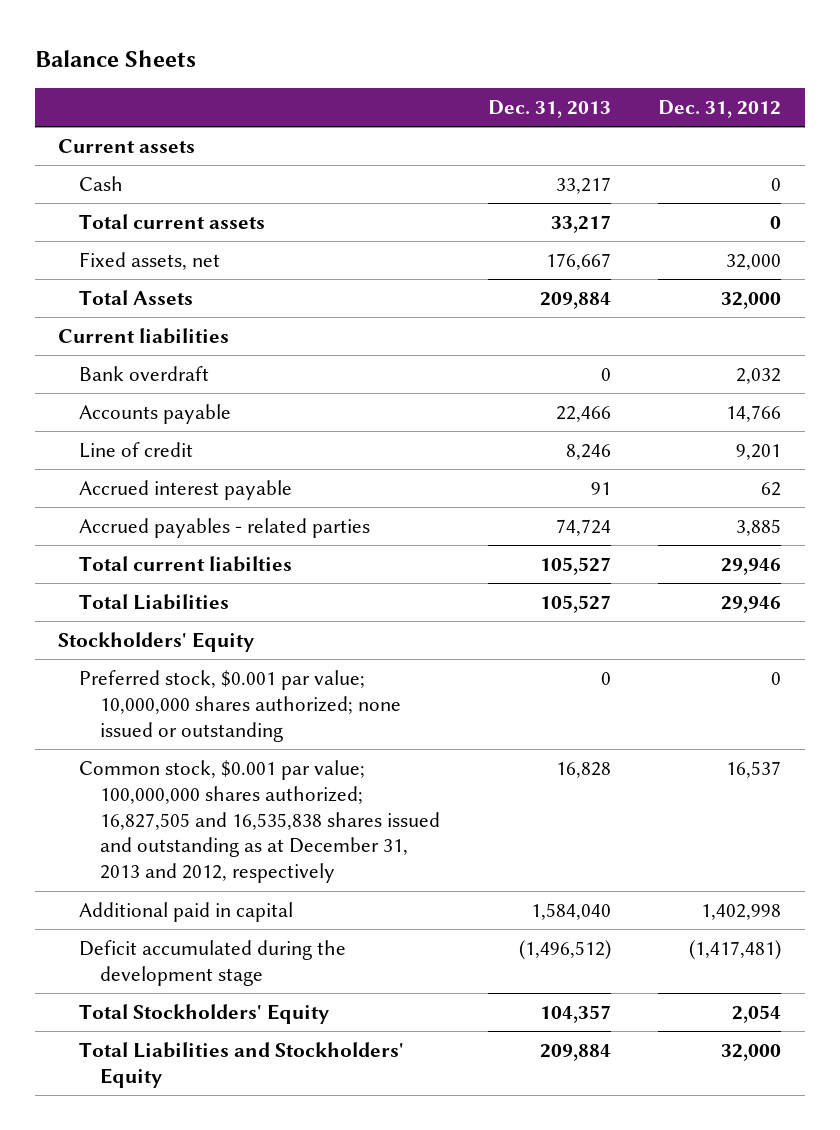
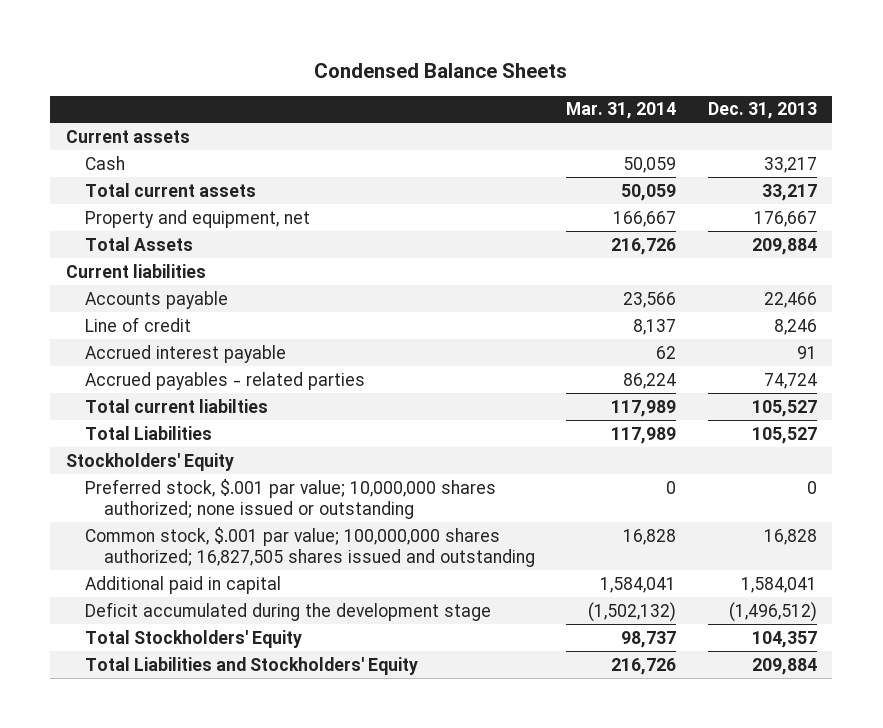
[34,50,196,68] Balance Sheets -> [314,62,568,78] Condensed Balance Sheets
[658,99,782,118] Dec. 31, 2012 -> none
none -> [566,102,677,120] Mar. 31, 2014
[79,252,221,271] Fixed assets, net -> [84,209,310,228] Property and equipment, net
[79,366,210,382] Bank overdraft -> none
[79,670,402,742] Preferred stock, $0.001 par value; 10,000,000 shares authorized; none issued or outstanding -> [84,478,496,519] Preferred stock, $.001 par value; 10,000,000 shares authorized; none issued or outstanding
[79,760,441,884] Common stock, $0.001 par value; 100,000,000 shares authorized; 16,827,505 and 16,535,838 shares issued and outstanding as at December 31, 2013 and 2012, respectively -> [84,526,535,567] Common stock, $.001 par value; 100,000,000 shares authorized; 16,827,505 shares issued and outstanding
[530,903,611,921] 1,584,040 -> [740,576,817,593] 1,584,041

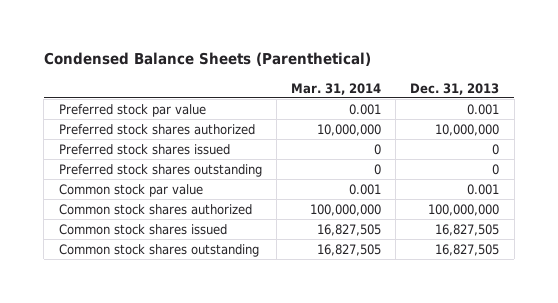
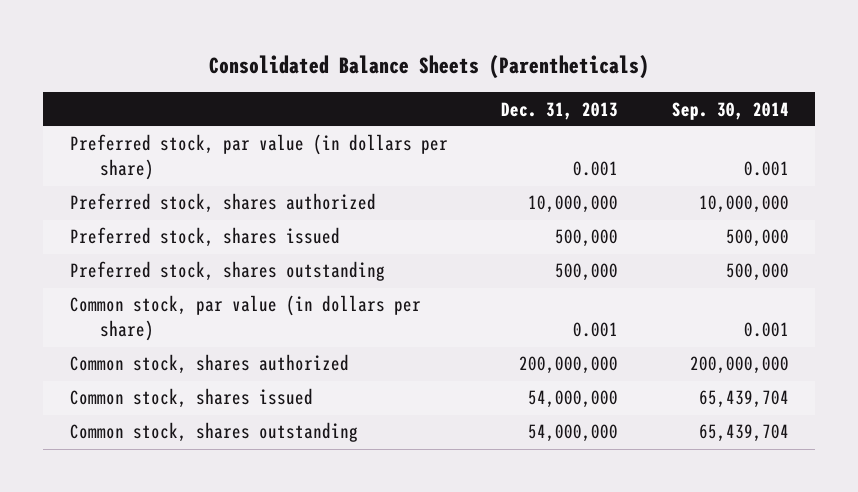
[43,52,371,67] Condensed Balance Sheets (Parenthetical) -> [209,54,650,79] Consolidated Balance Sheets (Parentheticals)
[291,82,382,95] Mar. 31, 2014 -> none
none -> [671,101,789,120] Sep. 30, 2014
[58,103,206,117] Preferred stock par value -> [69,134,448,181] Preferred stock, par value (in dollars per share)
[58,123,255,135] Preferred stock shares authorized -> [69,193,376,214] Preferred stock, shares authorized
[58,143,230,155] Preferred stock shares issued -> [69,227,340,248] Preferred stock, shares issued
[492,143,500,155] 0 -> [555,229,619,248] 500,000
[58,163,262,177] Preferred stock shares outstanding -> [69,261,385,282] Preferred stock, shares outstanding
[492,163,500,175] 0 -> [555,263,619,282] 500,000
[58,183,203,197] Common stock par value -> [69,295,421,342] Common stock, par value (in dollars per share)
[58,203,252,215] Common stock shares authorized -> [69,354,349,375] Common stock, shares authorized
[428,203,500,216] 100,000,000 -> [519,356,619,375] 200,000,000
[58,223,227,235] Common stock shares issued -> [69,388,313,409] Common stock, shares issued
[435,223,500,236] 16,827,505 -> [528,390,619,409] 54,000,000
[58,243,259,257] Common stock shares outstanding -> [69,422,358,443] Common stock, shares outstanding
[435,243,500,256] 16,827,505 -> [528,424,619,443] 54,000,000

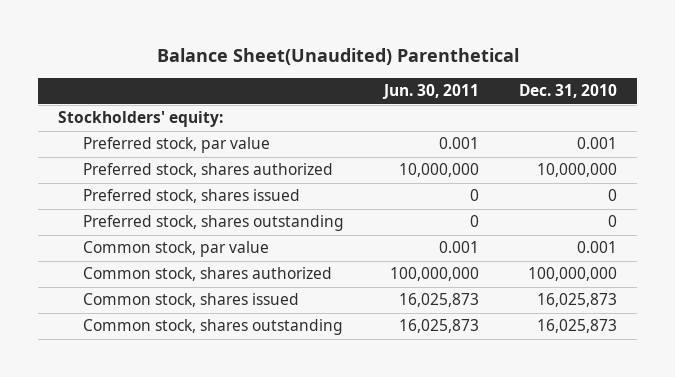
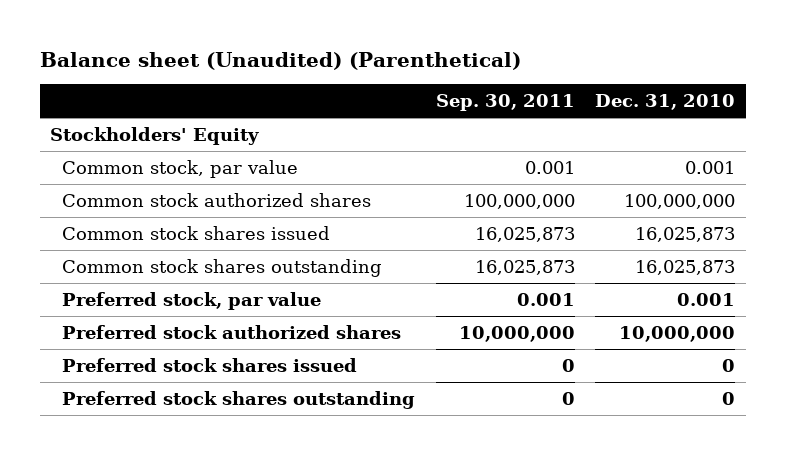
[156,48,519,66] Balance Sheet(Unaudited) Parenthetical -> [40,51,522,70] Balance sheet (Unaudited) (Parenthetical)
[382,84,480,100] Jun. 30, 2011 -> none
none -> [435,93,575,111] Sep. 30, 2011
[82,163,333,178] Preferred stock, shares authorized -> none
[82,189,300,204] Preferred stock, shares issued -> none
[82,215,344,232] Preferred stock, shares outstanding -> none
[58,111,224,128] Stockholders' equity: -> [50,126,260,145] Stockholders' Equity
[82,267,332,282] Common stock, shares authorized -> [62,192,372,207] Common stock authorized shares
[82,293,299,308] Common stock, shares issued -> [62,225,331,240] Common stock shares issued
[82,319,343,336] Common stock, shares outstanding -> [62,258,383,277] Common stock shares outstanding
[82,137,270,154] Preferred stock, par value -> [62,291,322,310] Preferred stock, par value
none -> [62,324,402,339] Preferred stock authorized shares
none -> [62,357,358,372] Preferred stock shares issued
none -> [62,390,416,409] Preferred stock shares outstanding

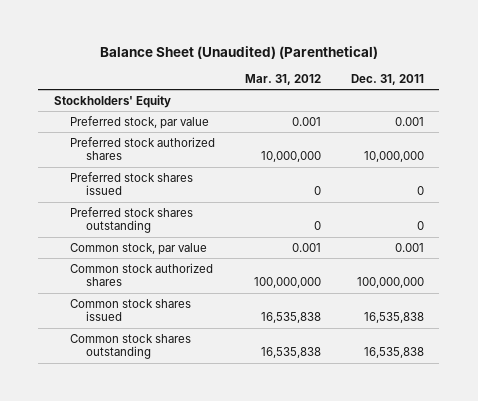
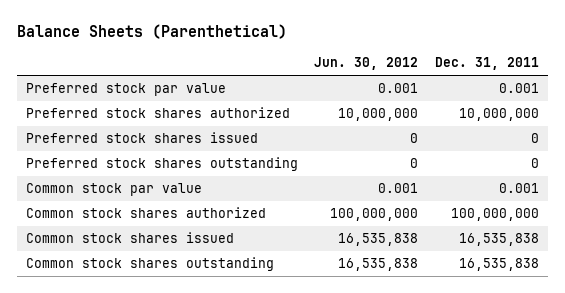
[99,45,378,59] Balance Sheet (Unaudited) (Parenthetical) -> [17,24,288,40] Balance Sheets (Parenthetical)
[244,74,321,86] Mar. 31, 2012 -> none
none -> [314,57,419,71] Jun. 30, 2012
[53,94,171,108] Stockholders' Equity -> none
[69,115,209,129] Preferred stock, par value -> [25,83,226,97] Preferred stock par value
[69,136,215,161] Preferred stock authorized shares -> [25,107,290,119] Preferred stock shares authorized
[69,242,207,255] Common stock, par value -> [25,183,202,197] Common stock par value
[69,262,213,287] Common stock authorized shares -> [25,207,266,219] Common stock shares authorized

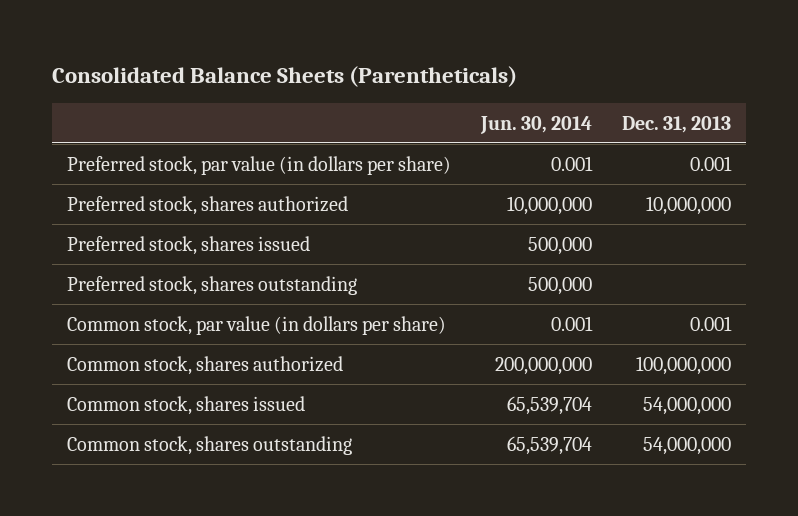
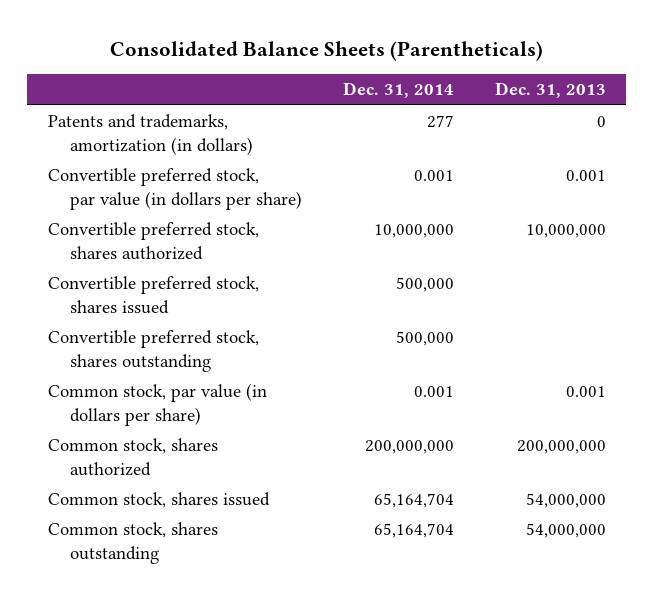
[480,115,593,134] Jun. 30, 2014 -> none
none -> [342,82,454,99] Dec. 31, 2014
none -> [47,114,253,155] Patents and trademarks, amortization (in dollars)
[67,155,452,175] Preferred stock, par value (in dollars per share) -> [47,168,302,210] Convertible preferred stock, par value (in dollars per share)
[67,195,349,215] Preferred stock, shares authorized -> [47,222,259,260] Convertible preferred stock, shares authorized
[67,235,311,255] Preferred stock, shares issued -> [47,276,259,314] Convertible preferred stock, shares issued
[67,275,358,295] Preferred stock, shares outstanding -> [47,330,259,372] Convertible preferred stock, shares outstanding
[636,355,732,375] 100,000,000 -> [516,440,606,455] 200,000,000

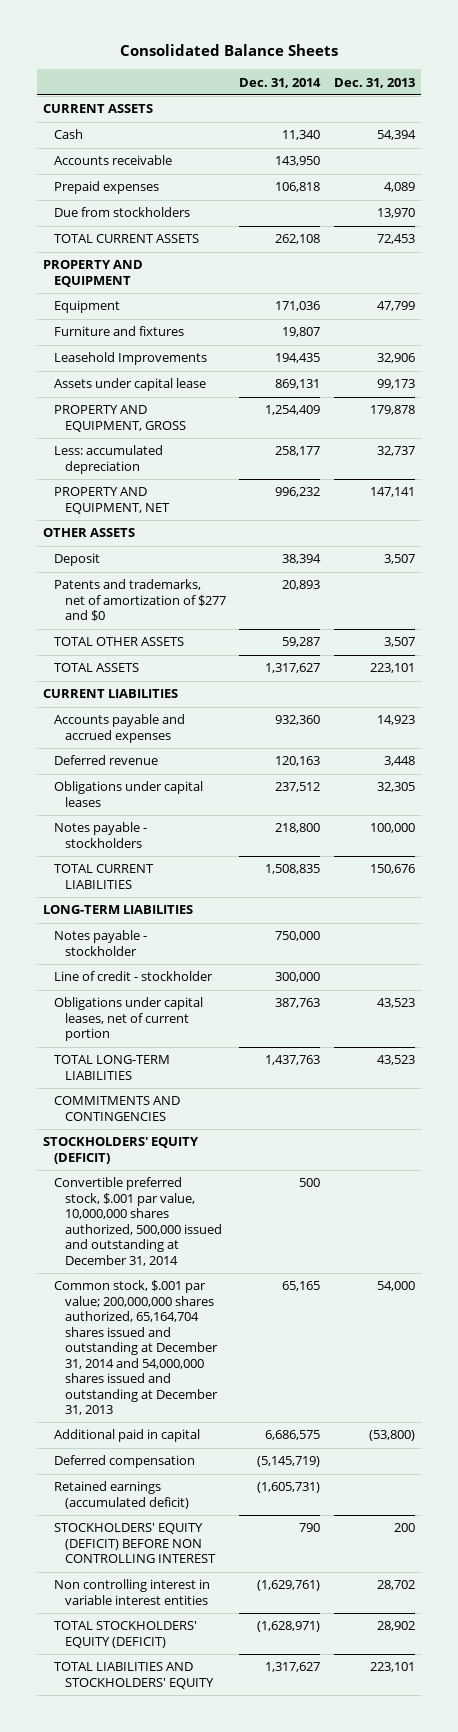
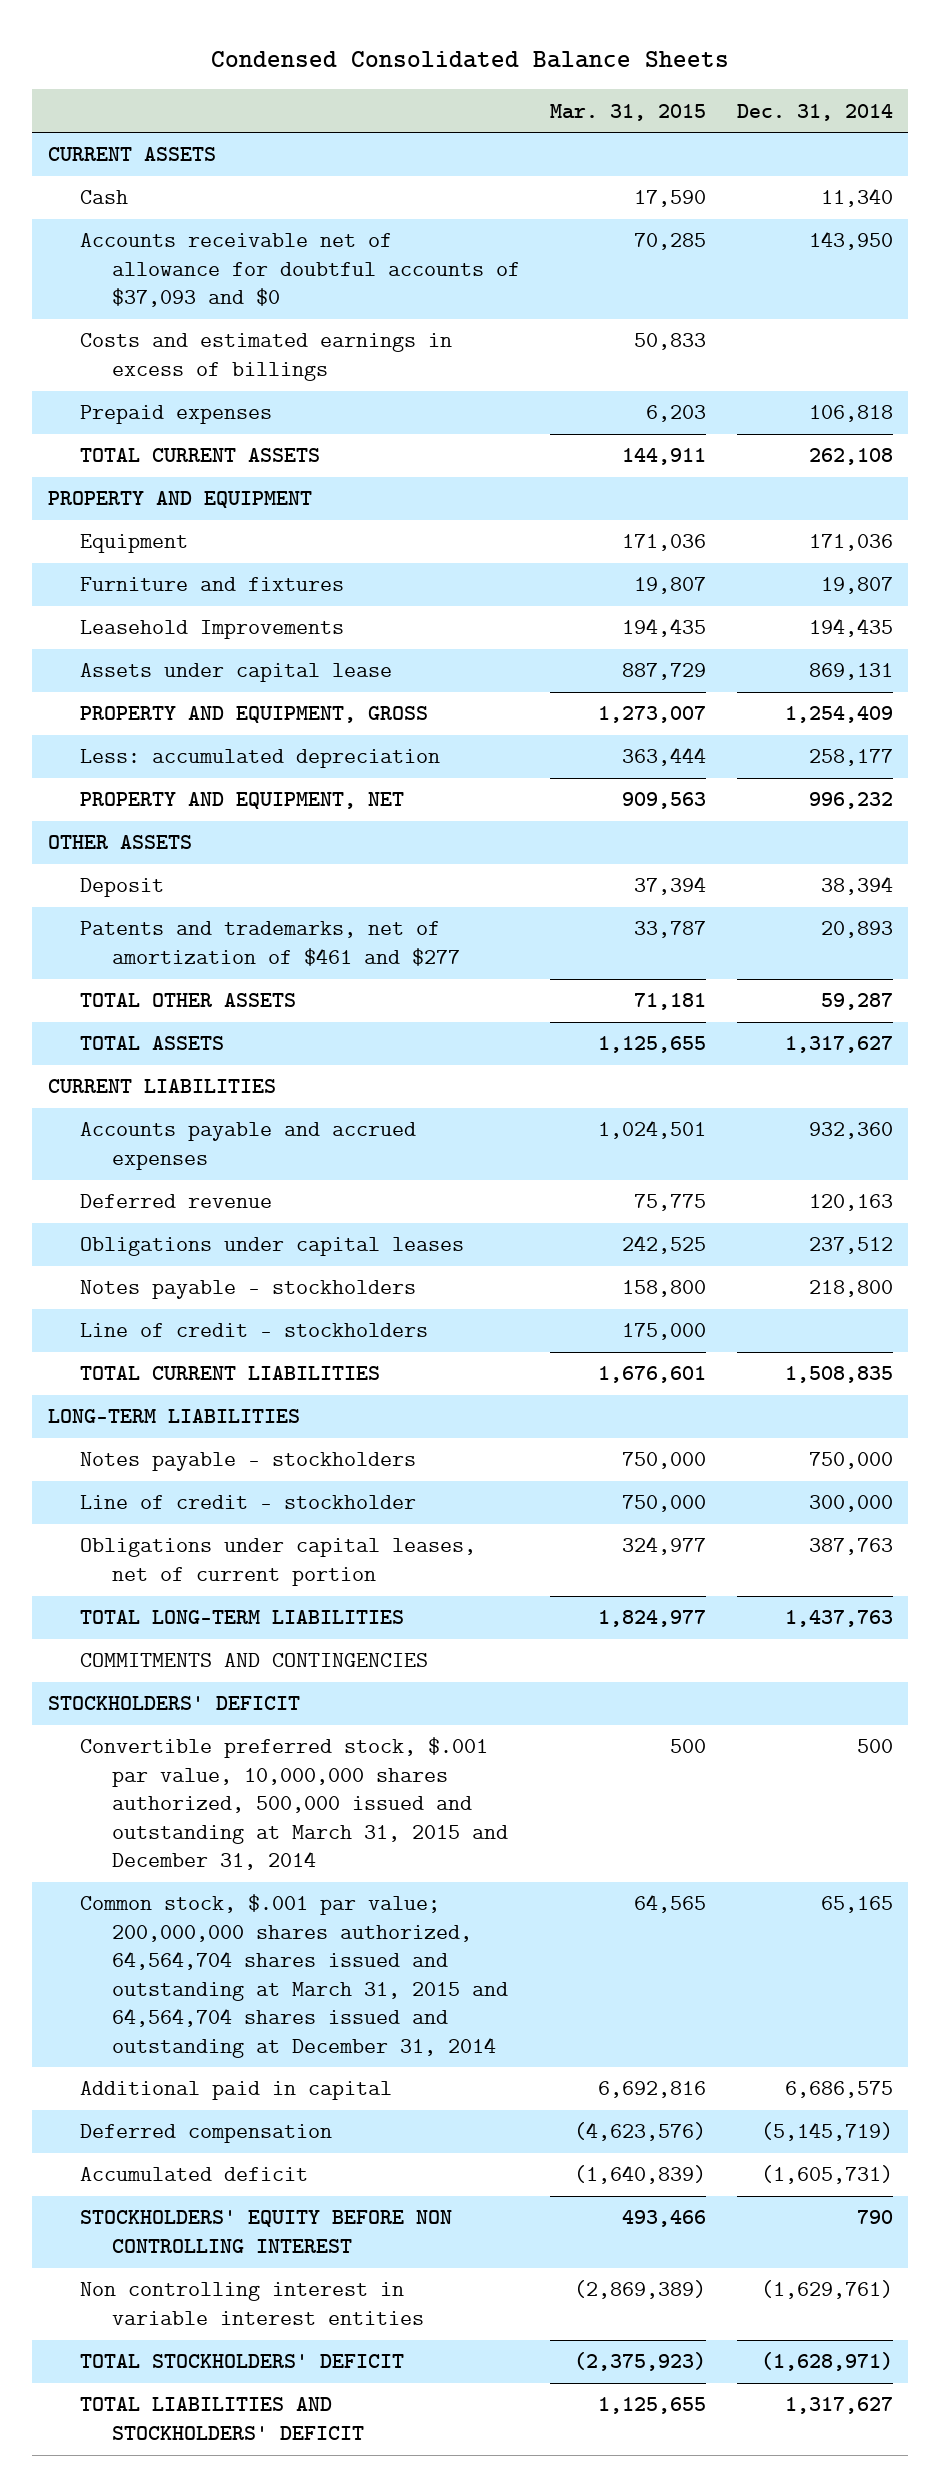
[120,44,339,57] Consolidated Balance Sheets -> [211,50,730,68] Condensed Consolidated Balance Sheets
[333,77,415,88] Dec. 31, 2013 -> none
none -> [550,103,707,121] Mar. 31, 2015
[54,155,173,166] Accounts receivable -> [79,233,521,308] Accounts receivable net of allowance for doubtful accounts of $37,093 and $0
none -> [79,333,452,381] Costs and estimated earnings in excess of billings
[54,207,191,218] Due from stockholders -> none
[54,579,226,622] Patents and trademarks, net of amortization of $277 and $0 -> [79,921,461,966] Patents and trademarks, net of amortization of $461 and $277
none -> [79,1323,428,1338] Line of credit - stockholders
[54,930,148,956] Notes payable - stockholder -> [79,1452,416,1472] Notes payable - stockholders
[43,1137,200,1164] STOCKHOLDERS' EQUITY (DEFICIT) -> [47,1696,300,1711] STOCKHOLDERS' DEFICIT
[54,1177,222,1266] Convertible preferred stock, $.001 par value, 10,000,000 shares authorized, 500,000 issued and outstanding at December 31, 2014 -> [79,1737,509,1871] Convertible preferred stock, $.001 par value, 10,000,000 shares authorized, 500,000 issued and outstanding at March 31, 2015 and December 31, 2014
[54,1280,218,1416] Common stock, $.001 par value; 200,000,000 shares authorized, 65,164,704 shares issued and outstanding at December 31, 2014 and 54,000,000 shares issued and outstanding at December 31, 2013 -> [79,1894,509,2058] Common stock, $.001 par value; 200,000,000 shares authorized, 64,564,704 shares issued and outstanding at March 31, 2015 and 64,564,704 shares issued and outstanding at December 31, 2014
[54,1481,189,1509] Retained earnings (accumulated deficit) -> [79,2167,308,2182] Accumulated deficit
[54,1523,216,1564] STOCKHOLDERS' EQUITY (DEFICIT) BEFORE NON CONTROLLING INTEREST -> [79,2210,452,2253] STOCKHOLDERS' EQUITY BEFORE NON CONTROLLING INTEREST
[54,1621,198,1648] TOTAL STOCKHOLDERS' EQUITY (DEFICIT) -> [79,2354,404,2369] TOTAL STOCKHOLDERS' DEFICIT
[54,1662,214,1689] TOTAL LIABILITIES AND STOCKHOLDERS' EQUITY -> [79,2397,365,2440] TOTAL LIABILITIES AND STOCKHOLDERS' DEFICIT

